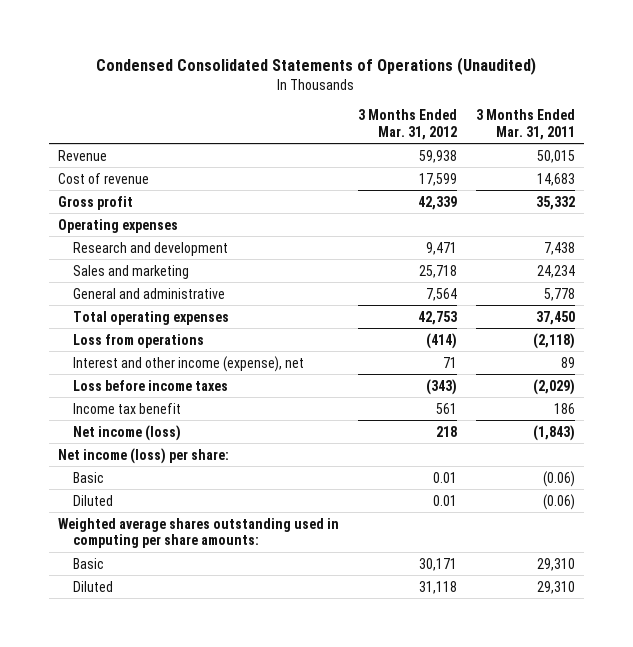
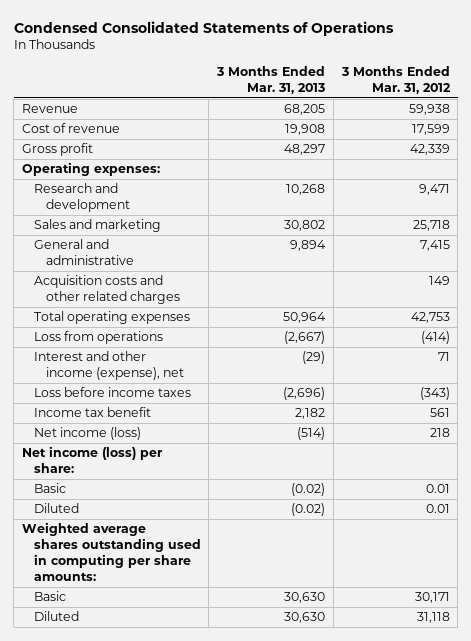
[96,56,537,75] Condensed Consolidated Statements of Operations (Unaudited) -> [13,20,394,36] Condensed Consolidated Statements of Operations
[475,109,575,140] 3 Months Ended Mar. 31, 2011 -> none
none -> [216,66,326,94] 3 Months Ended Mar. 31, 2013
[58,218,179,233] Operating expenses -> [21,162,160,177] Operating expenses:
[425,287,457,301] 7,564 -> [419,240,450,252] 7,415
none -> [33,275,180,305] Acquisition costs and other related charges

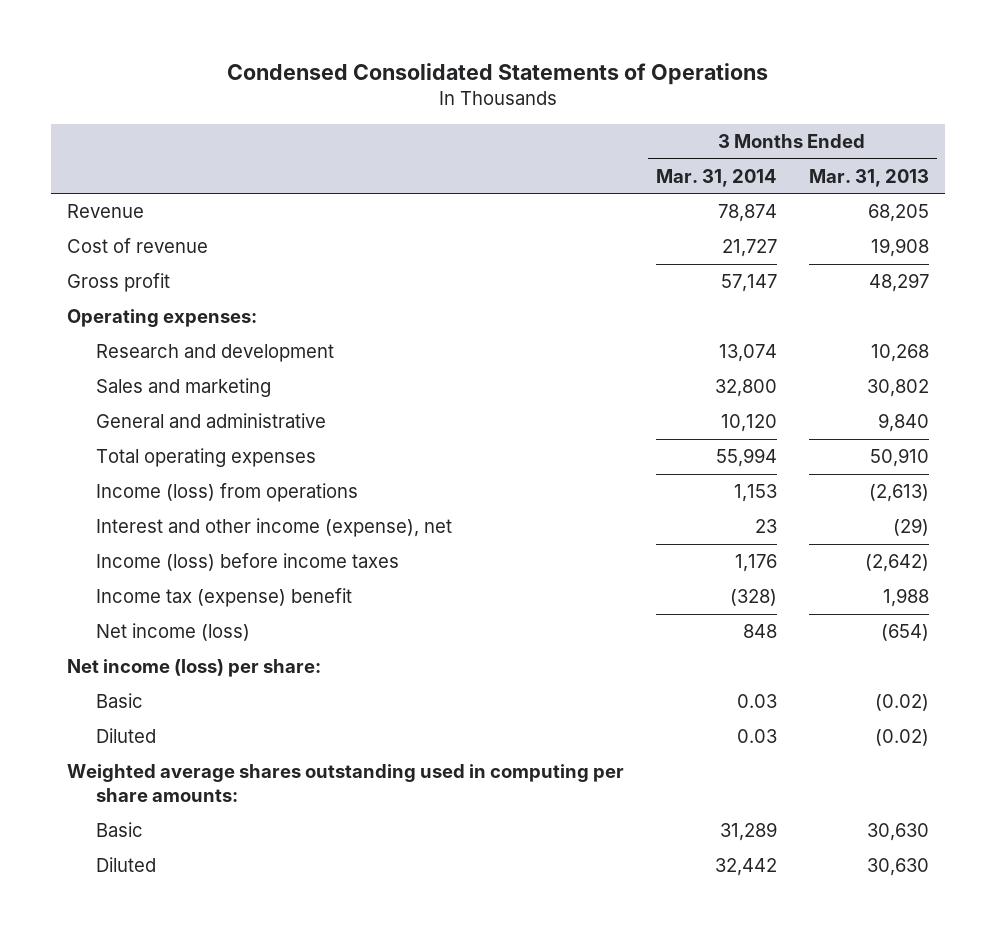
[340,66,451,94] 3 Months Ended Mar. 31, 2012 -> none
none -> [655,168,777,187] Mar. 31, 2014
[33,275,180,305] Acquisition costs and other related charges -> none
[290,240,327,252] 9,894 -> [877,413,929,433] 9,840
[283,312,327,324] 50,964 -> [869,448,929,468] 50,910
[33,331,163,345] Loss from operations -> [95,483,358,503] Income (loss) from operations
[284,331,326,345] (2,667) -> [868,484,929,503] (2,613)
[33,387,191,398] Loss before income taxes -> [95,553,399,572] Income (loss) before income taxes
[283,387,326,401] (2,696) -> [864,554,929,573] (2,642)
[33,407,151,418] Income tax benefit -> [95,588,352,608] Income tax (expense) benefit
[295,408,326,420] 2,182 -> [882,588,929,608] 1,988
[297,427,326,441] (514) -> [880,624,929,642] (654)

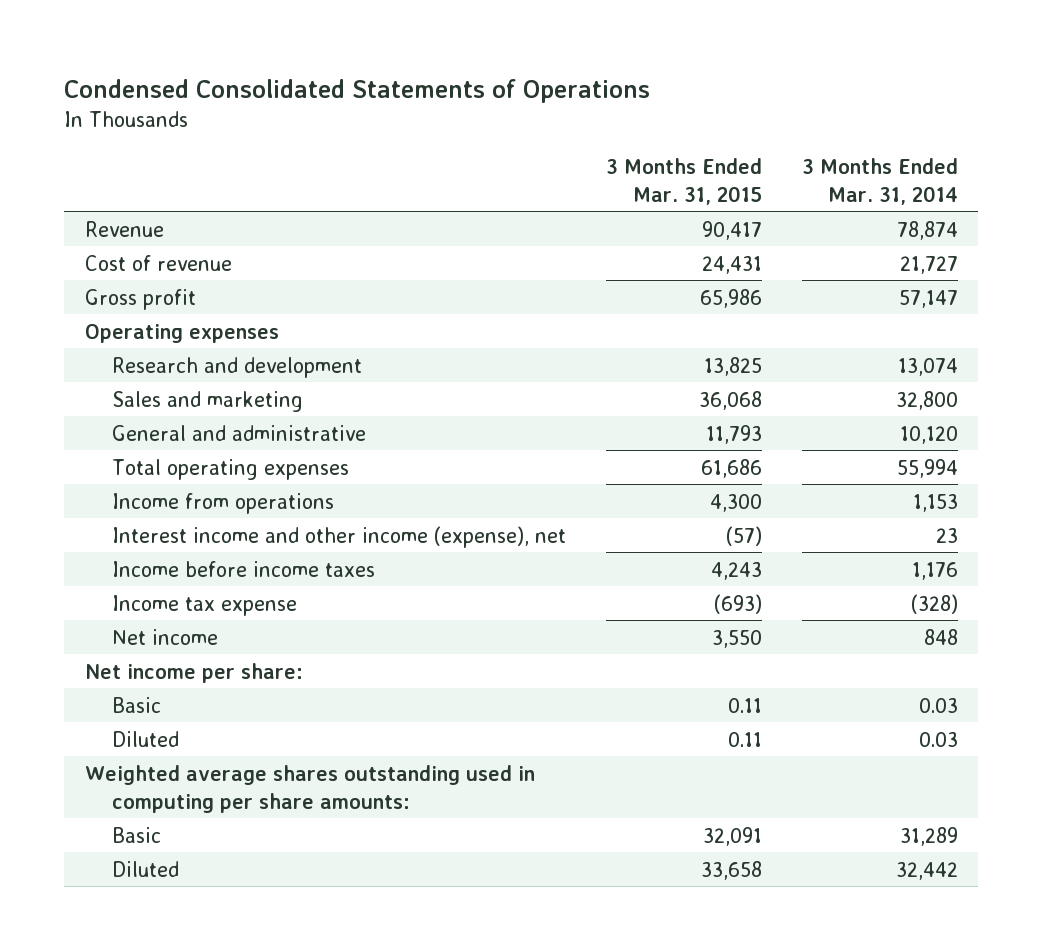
[808,168,929,187] Mar. 31, 2013 -> none
none -> [605,157,762,205] 3 Months Ended Mar. 31, 2015
[66,309,257,328] Operating expenses: -> [84,323,279,343] Operating expenses
[95,483,358,503] Income (loss) from operations -> [111,492,334,514] Income from operations
[95,518,452,538] Interest and other income (expense), net -> [111,525,566,548] Interest income and other income (expense), net
[95,553,399,572] Income (loss) before income taxes -> [111,560,375,577] Income before income taxes
[95,588,352,608] Income tax (expense) benefit -> [111,594,297,616] Income tax expense
[95,623,250,642] Net income (loss) -> [111,628,218,645] Net income
[66,659,321,678] Net income (loss) per share: -> [84,662,303,683] Net income per share:

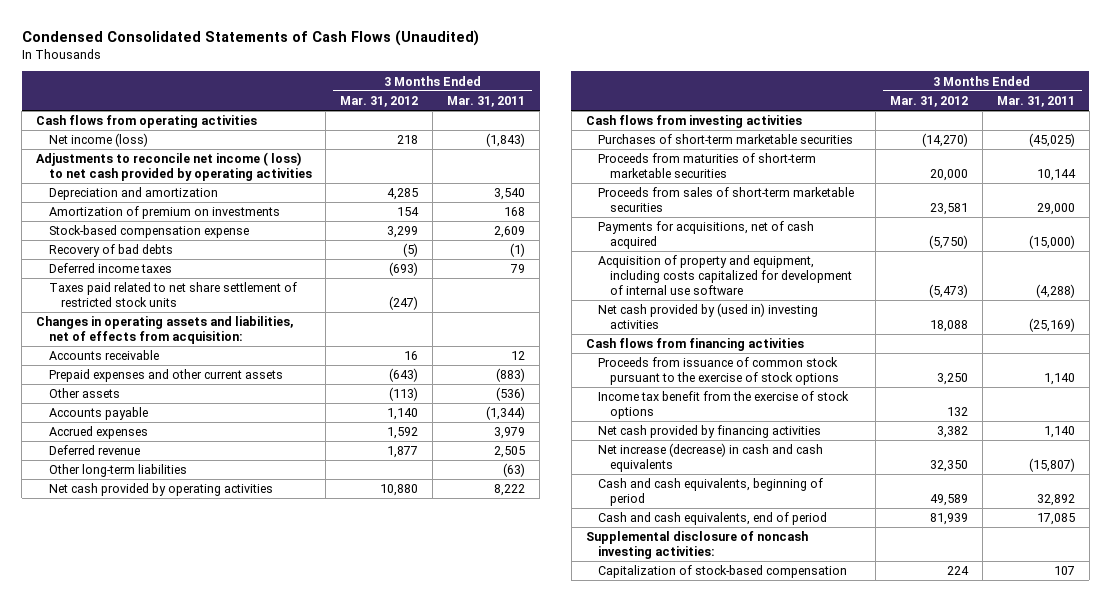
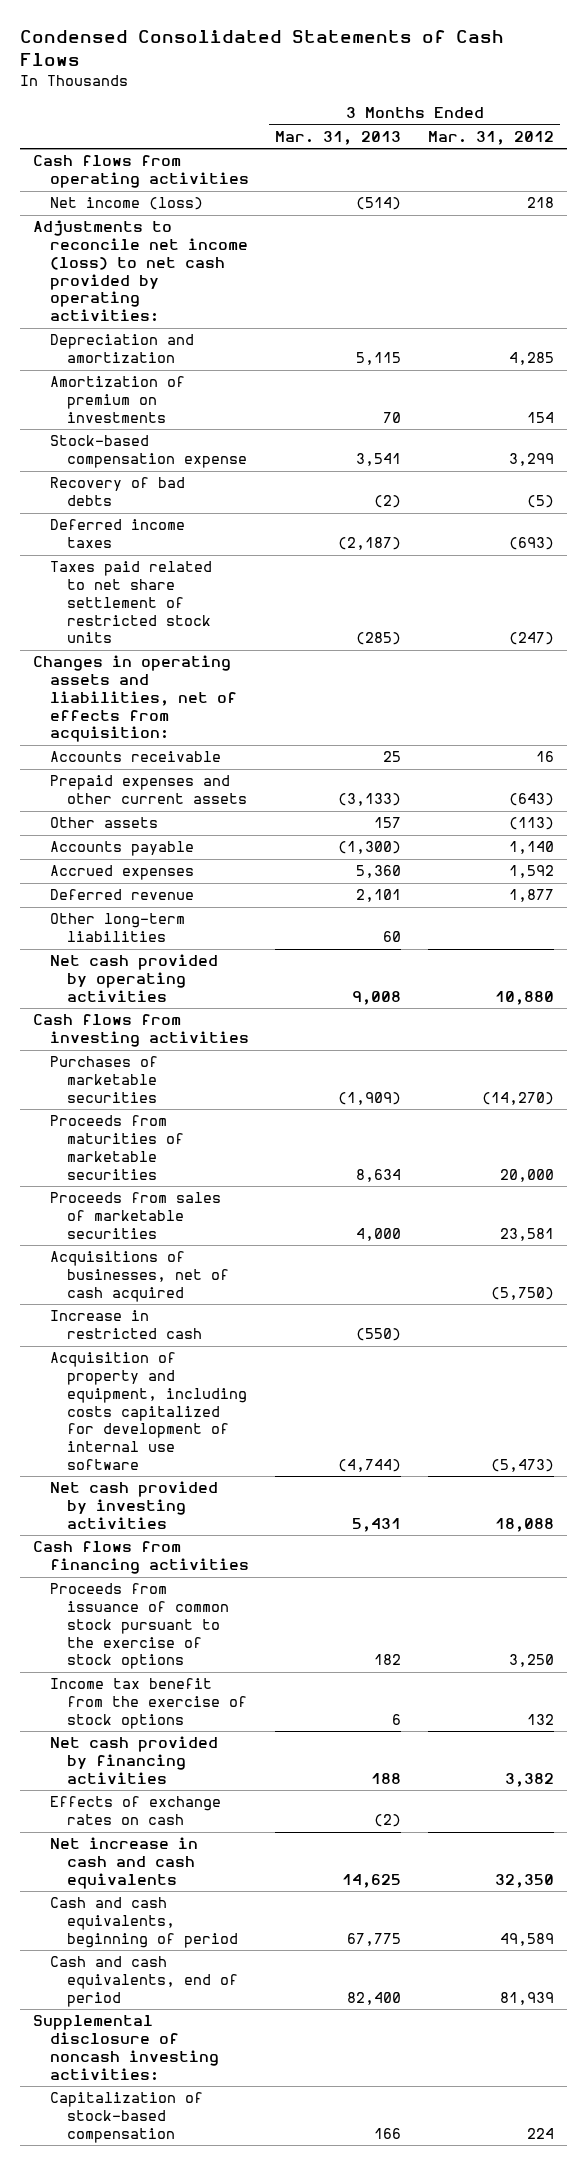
[21,29,479,46] Condensed Consolidated Statements of Cash Flows (Unaudited) -> [20,30,505,66] Condensed Consolidated Statements of Cash Flows
[447,95,526,107] Mar. 31, 2011 -> none
none -> [275,130,402,145] Mar. 31, 2013
[36,152,312,182] Adjustments to reconcile net income ( loss) to net cash provided by operating activities -> [33,220,249,323] Adjustments to reconcile net income (loss) to net cash provided by operating activities:
[597,134,853,145] Purchases of short-term marketable securities -> [50,1056,159,1103] Purchases of marketable securities
[597,153,816,179] Proceeds from maturities of short-term marketable securities -> [50,1115,184,1180] Proceeds from maturities of marketable securities
[597,187,854,213] Proceeds from sales of short-term marketable securities -> [50,1192,222,1239] Proceeds from sales of marketable securities
[597,221,814,250] Payments for acquisitions, net of cash acquired -> [50,1251,229,1302] Acquisitions of businesses, net of cash acquired
none -> [50,1310,202,1340] Increase in restricted cash
[597,303,818,330] Net cash provided by (used in) investing activities -> [50,1481,219,1529] Net cash provided by investing activities
none -> [50,1796,222,1826] Effects of exchange rates on cash
[597,443,823,473] Net increase (decrease) in cash and cash equivalents -> [50,1837,199,1889] Net increase in cash and cash equivalents

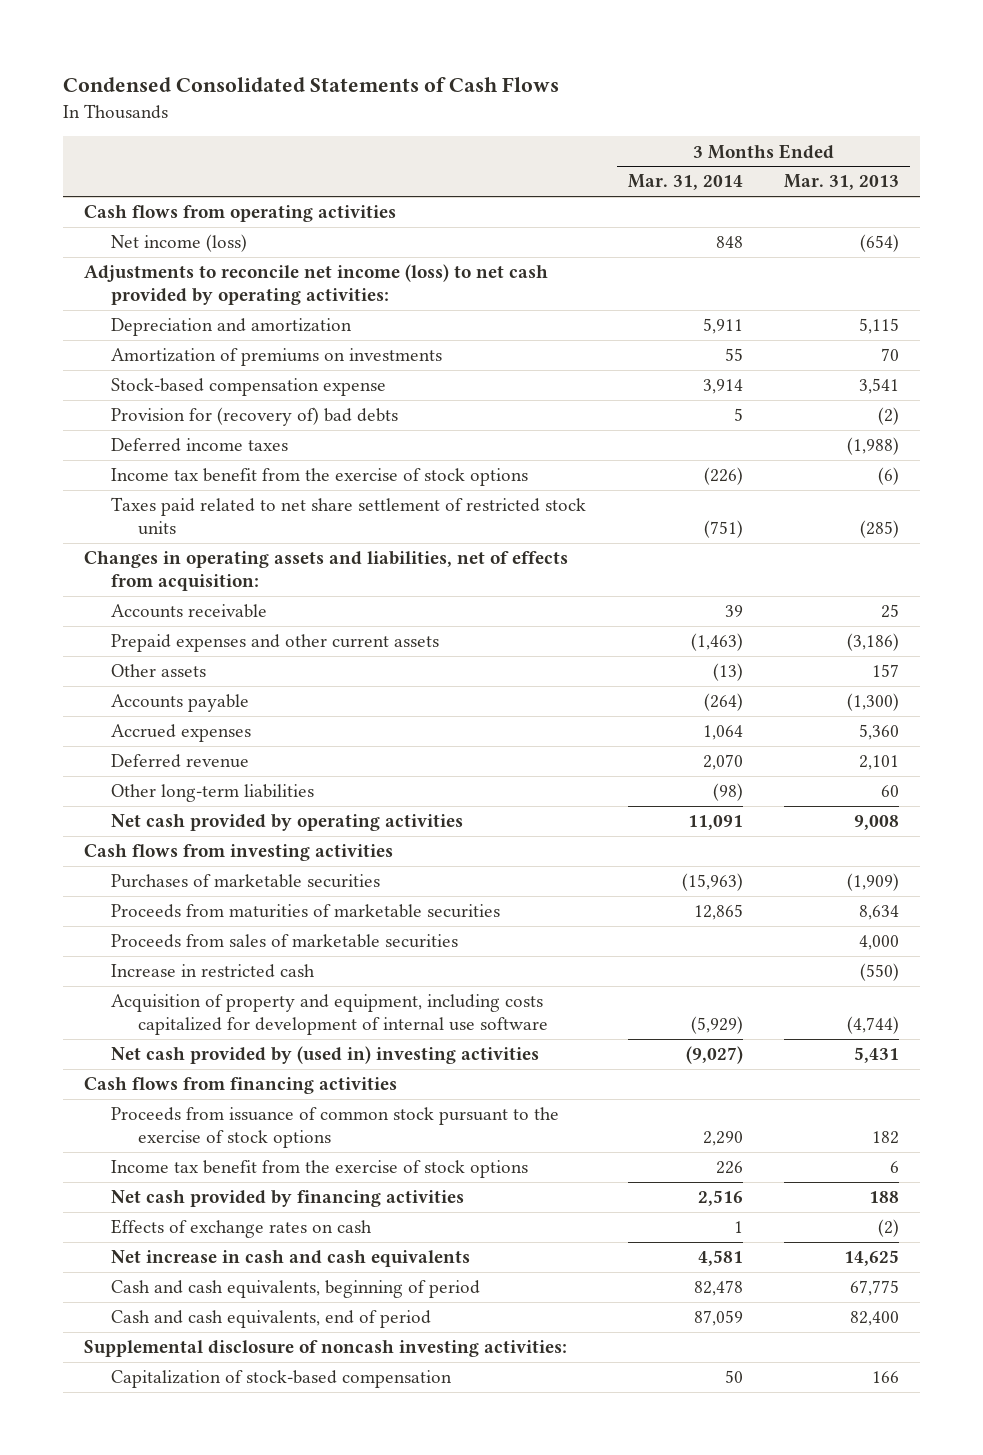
[427,130,554,145] Mar. 31, 2012 -> none
none -> [627,174,743,191] Mar. 31, 2014
[356,197,402,211] (514) -> [860,234,900,253] (654)
[50,376,186,423] Amortization of premium on investments -> [110,348,442,367] Amortization of premiums on investments
[50,477,186,507] Recovery of bad debts -> [110,407,398,427] Provision for (recovery of) bad debts
[338,537,402,551] (2,187) -> [847,437,900,456] (1,988)
none -> [110,468,528,487] Income tax benefit from the exercise of stock options
[338,793,402,807] (3,133) -> [847,633,900,652] (3,186)
[50,1251,229,1302] Acquisitions of businesses, net of cash acquired -> none
[50,1481,219,1529] Net cash provided by investing activities -> [110,1046,539,1065] Net cash provided by (used in) investing activities

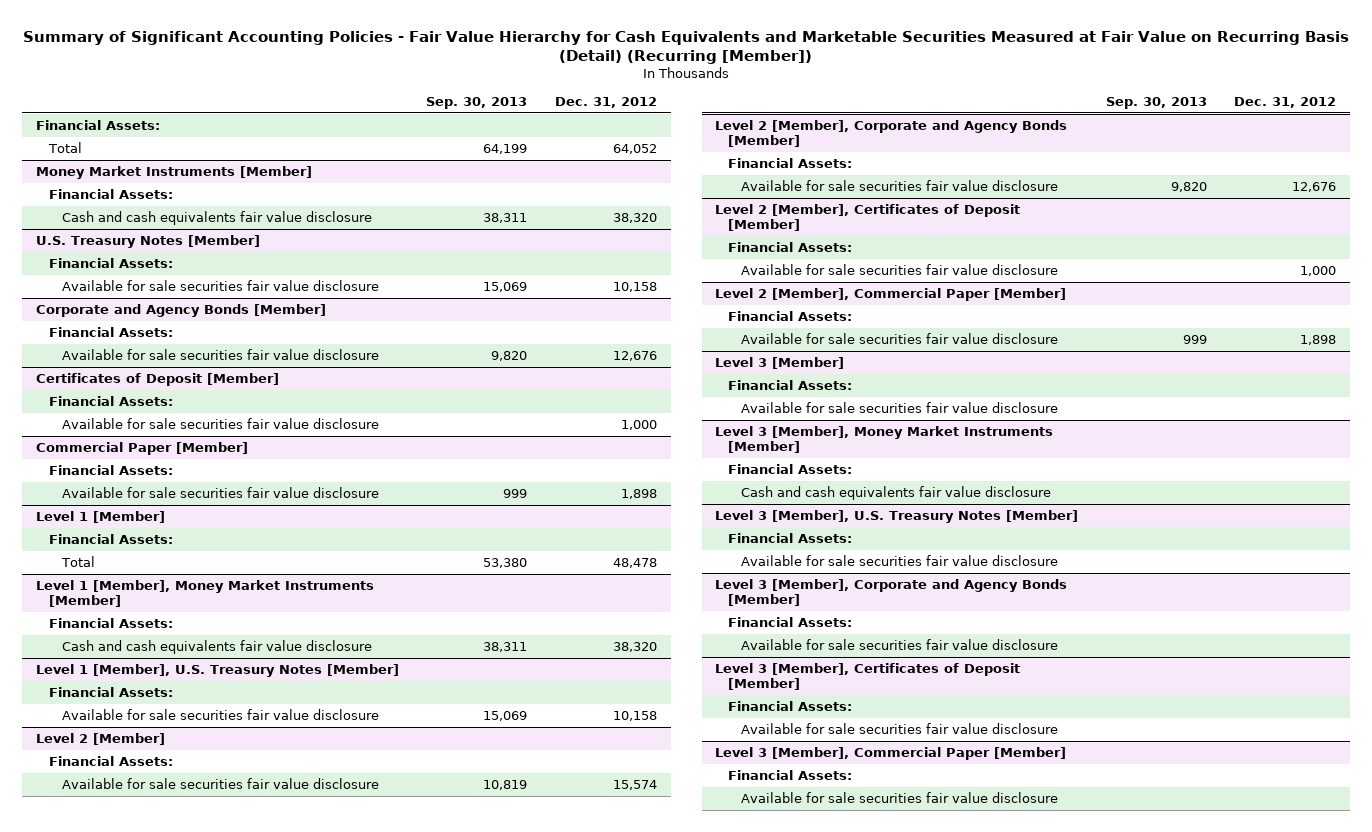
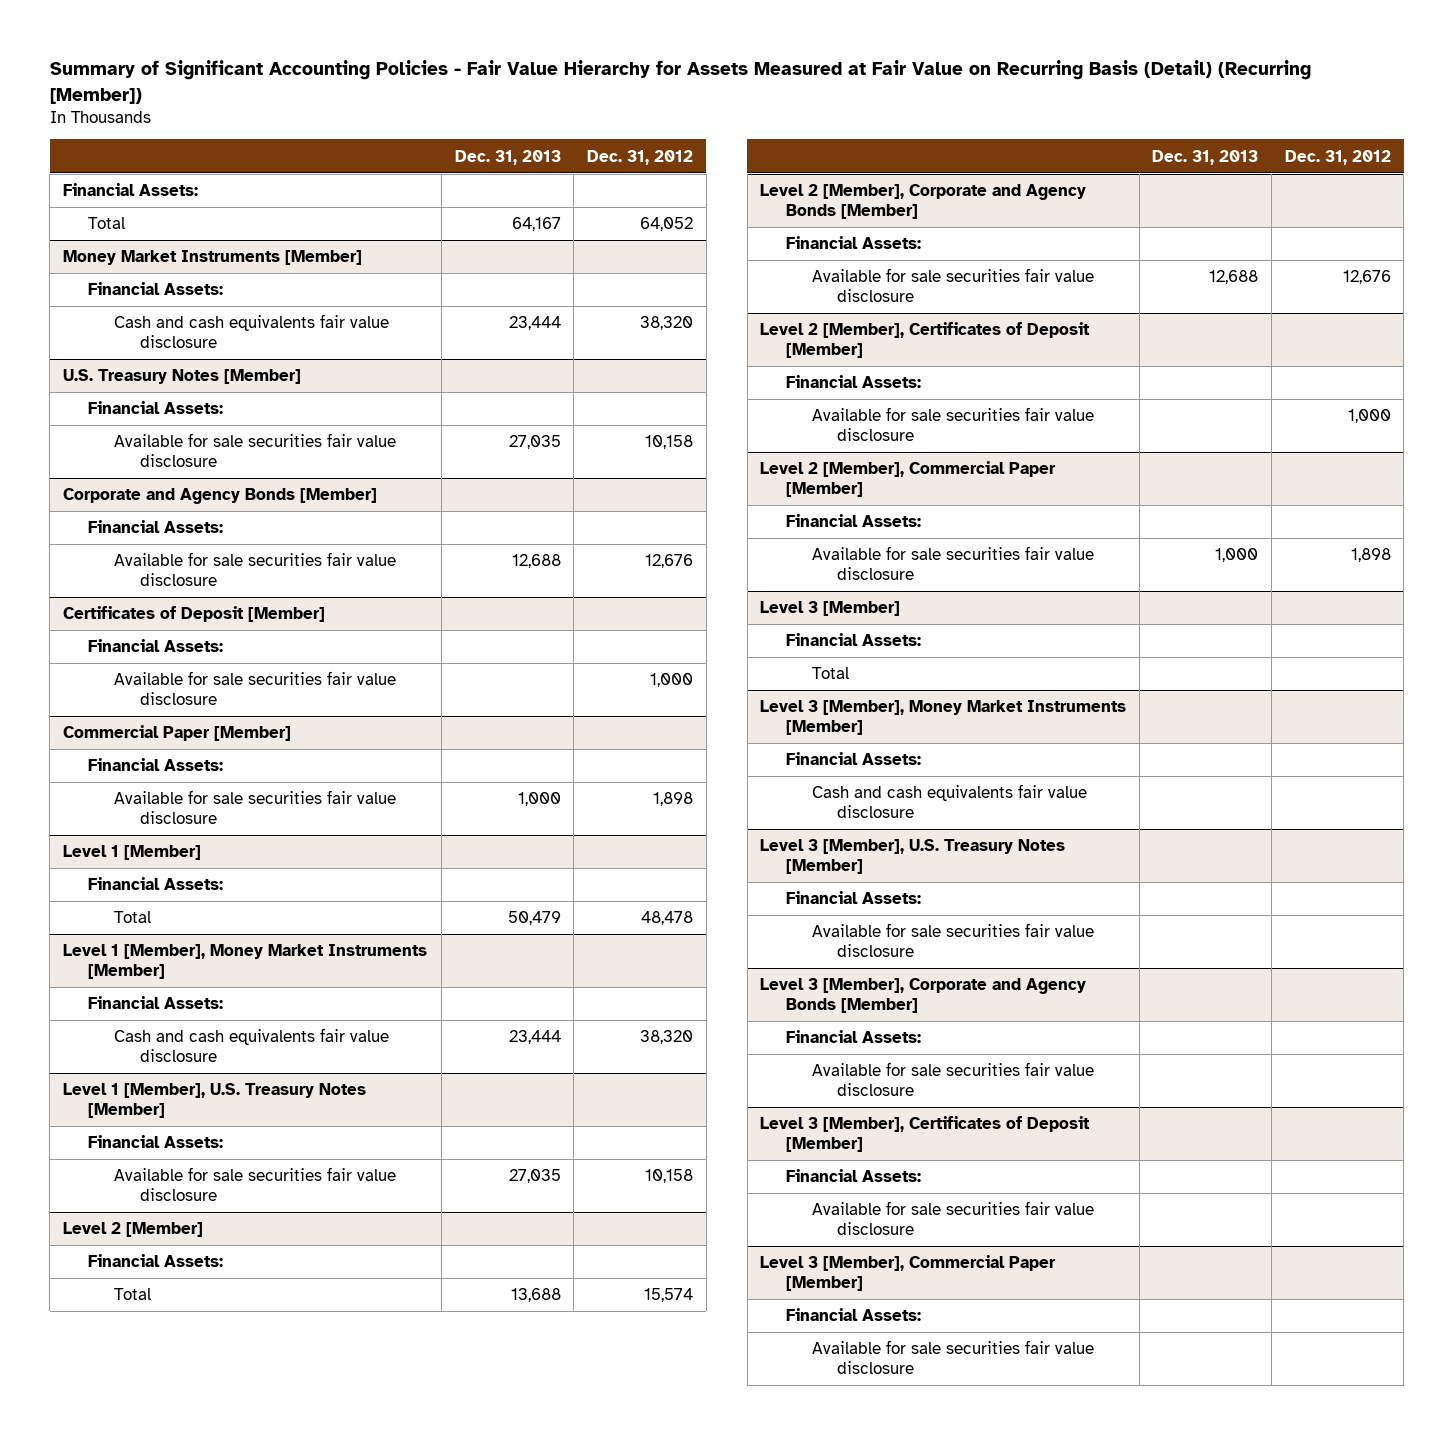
[23,30,1350,65] Summary of Significant Accounting Policies - Fair Value Hierarchy for Cash Equivalents and Marketable Securities Measured at Fair Value on Recurring Basis (Detail) (Recurring [Member]) -> [49,60,1311,104] Summary of Significant Accounting Policies - Fair Value Hierarchy for Assets Measured at Fair Value on Recurring Basis (Detail) (Recurring [Member])
[426,97,528,110] Sep. 30, 2013 -> none
none -> [454,149,561,165] Dec. 31, 2013
[61,777,379,789] Available for sale securities fair value disclosure -> [114,1288,152,1301] Total
[741,401,1059,413] Available for sale securities fair value disclosure -> none
none -> [811,667,849,680] Total

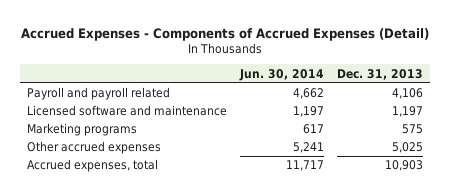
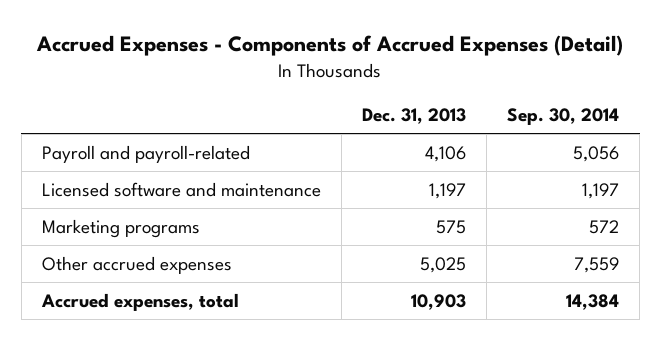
[239,68,325,81] Jun. 30, 2014 -> none
none -> [507,107,620,125] Sep. 30, 2014
[26,87,170,101] Payroll and payroll related -> [41,144,250,163] Payroll and payroll-related

